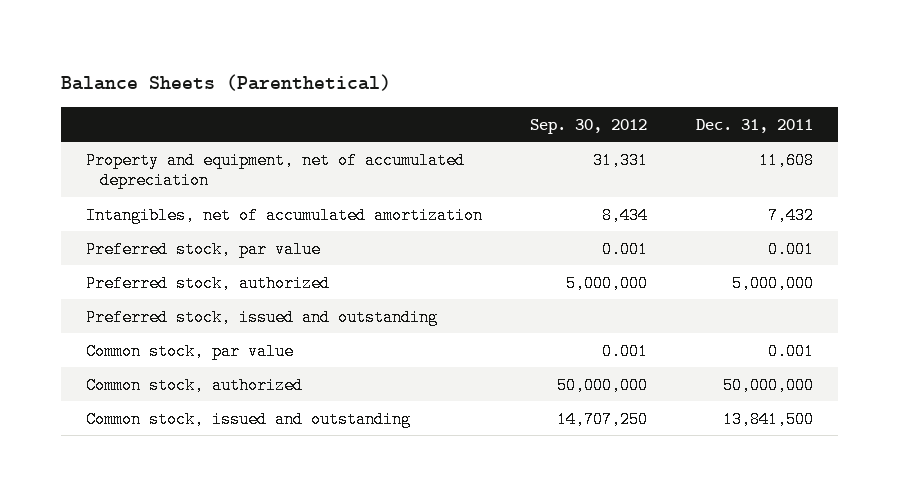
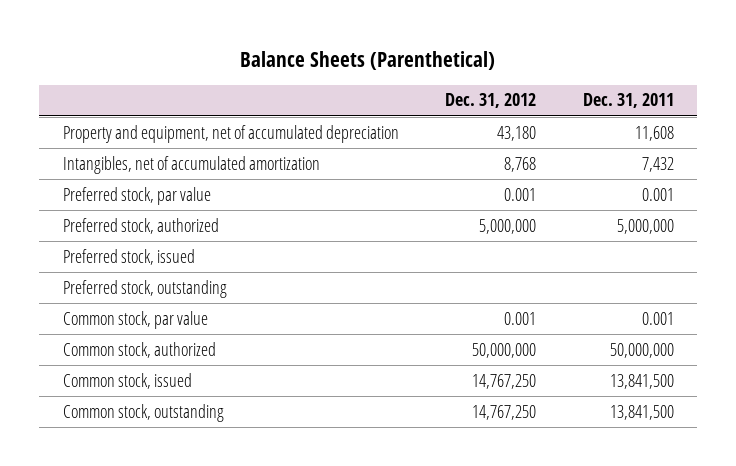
[530,118,648,134] Sep. 30, 2012 -> none
none -> [445,93,537,109] Dec. 31, 2012
none -> [62,248,195,265] Preferred stock, issued
[85,308,438,326] Preferred stock, issued and outstanding -> [62,279,227,298] Preferred stock, outstanding
none -> [62,372,192,389] Common stock, issued
[85,410,411,428] Common stock, issued and outstanding -> [62,403,224,422] Common stock, outstanding

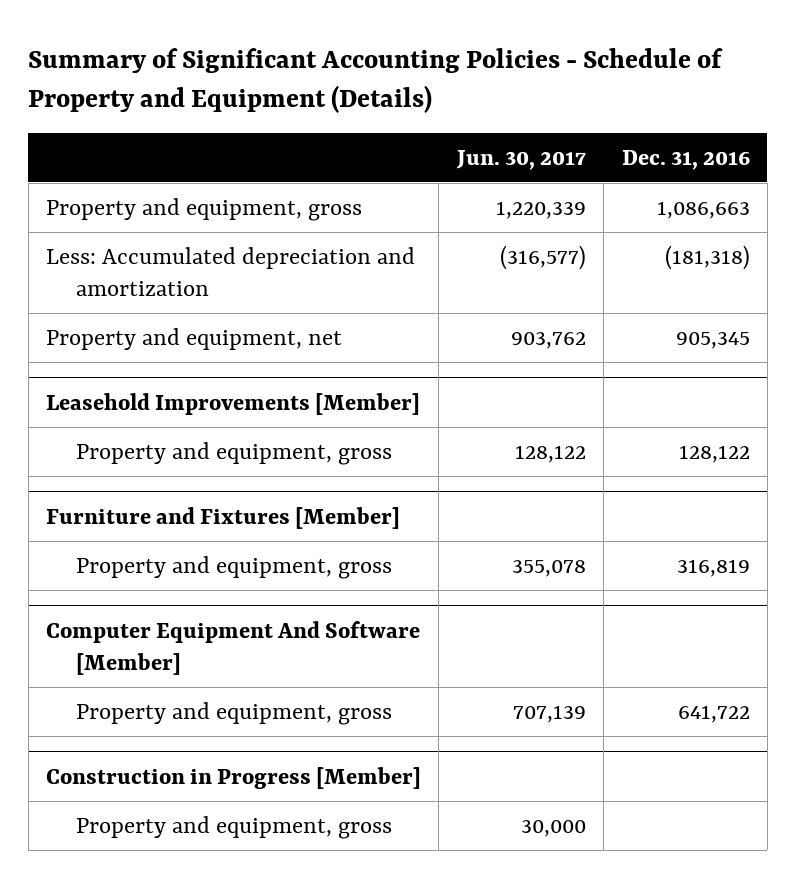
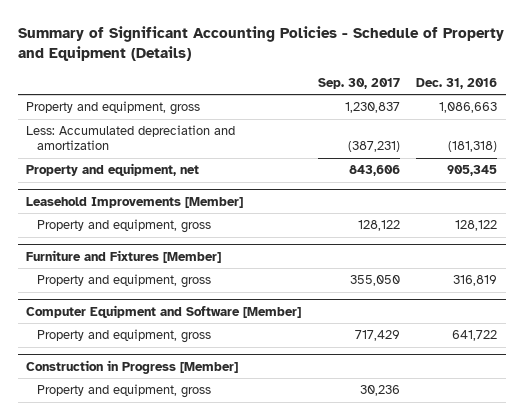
[455,149,586,170] Jun. 30, 2017 -> none
none -> [317,77,400,89] Sep. 30, 2017
[45,620,420,675] Computer Equipment And Software [Member] -> [26,304,302,318] Computer Equipment and Software [Member]

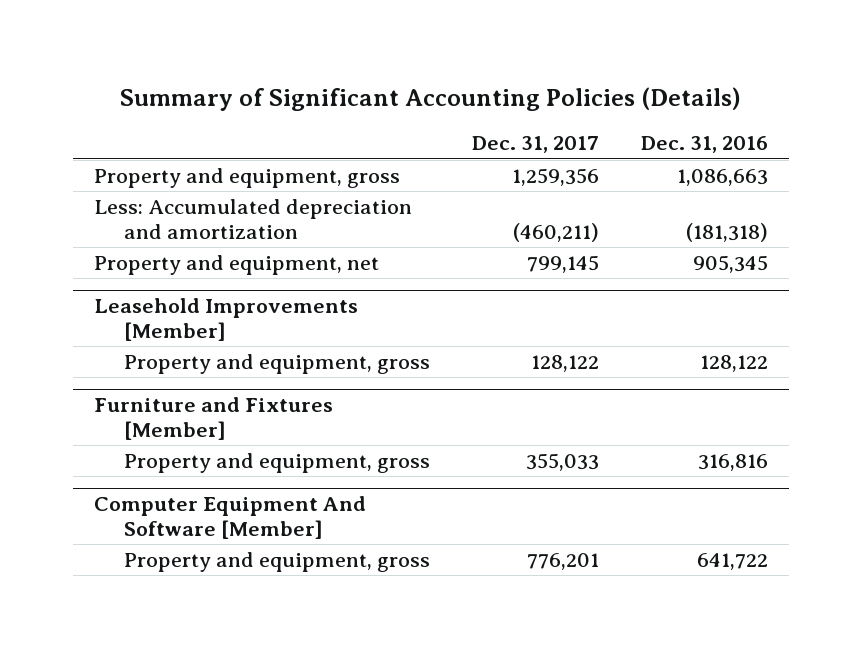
[18,25,505,61] Summary of Significant Accounting Policies - Schedule of Property and Equipment (Details) -> [119,87,741,112] Summary of Significant Accounting Policies (Details)
[317,77,400,89] Sep. 30, 2017 -> none
none -> [471,136,599,154] Dec. 31, 2017
[453,275,498,287] 316,819 -> [697,453,768,471] 316,816
[26,304,302,318] Computer Equipment and Software [Member] -> [94,496,367,540] Computer Equipment And Software [Member]
[26,359,239,374] Construction in Progress [Member] -> none
[37,384,212,399] Property and equipment, gross -> none

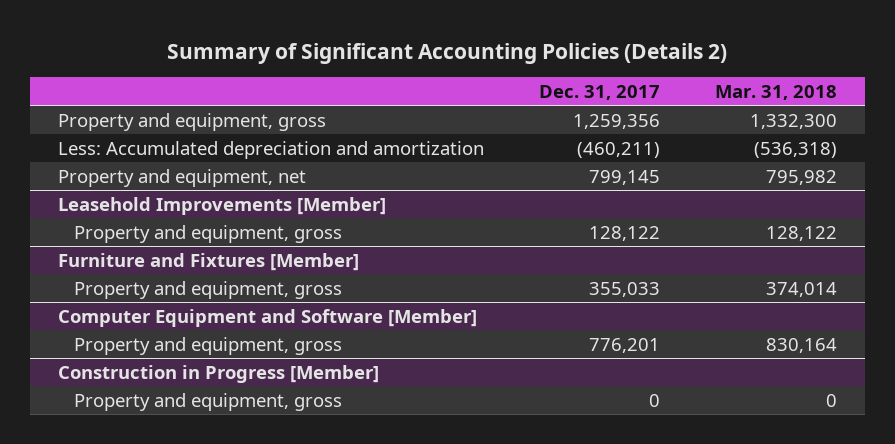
[119,87,741,112] Summary of Significant Accounting Policies (Details) -> [167,42,728,64] Summary of Significant Accounting Policies (Details 2)
[640,136,768,154] Dec. 31, 2016 -> none
none -> [715,84,838,100] Mar. 31, 2018
[94,496,367,540] Computer Equipment And Software [Member] -> [57,308,477,327] Computer Equipment and Software [Member]
none -> [57,364,379,383] Construction in Progress [Member]
none -> [74,392,343,411] Property and equipment, gross

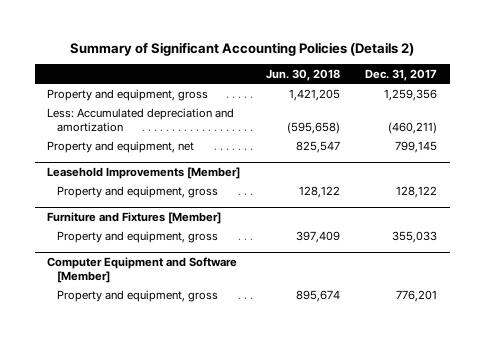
[715,84,838,100] Mar. 31, 2018 -> none
none -> [265,68,340,81] Jun. 30, 2018
[57,364,379,383] Construction in Progress [Member] -> none
[74,392,343,411] Property and equipment, gross -> none

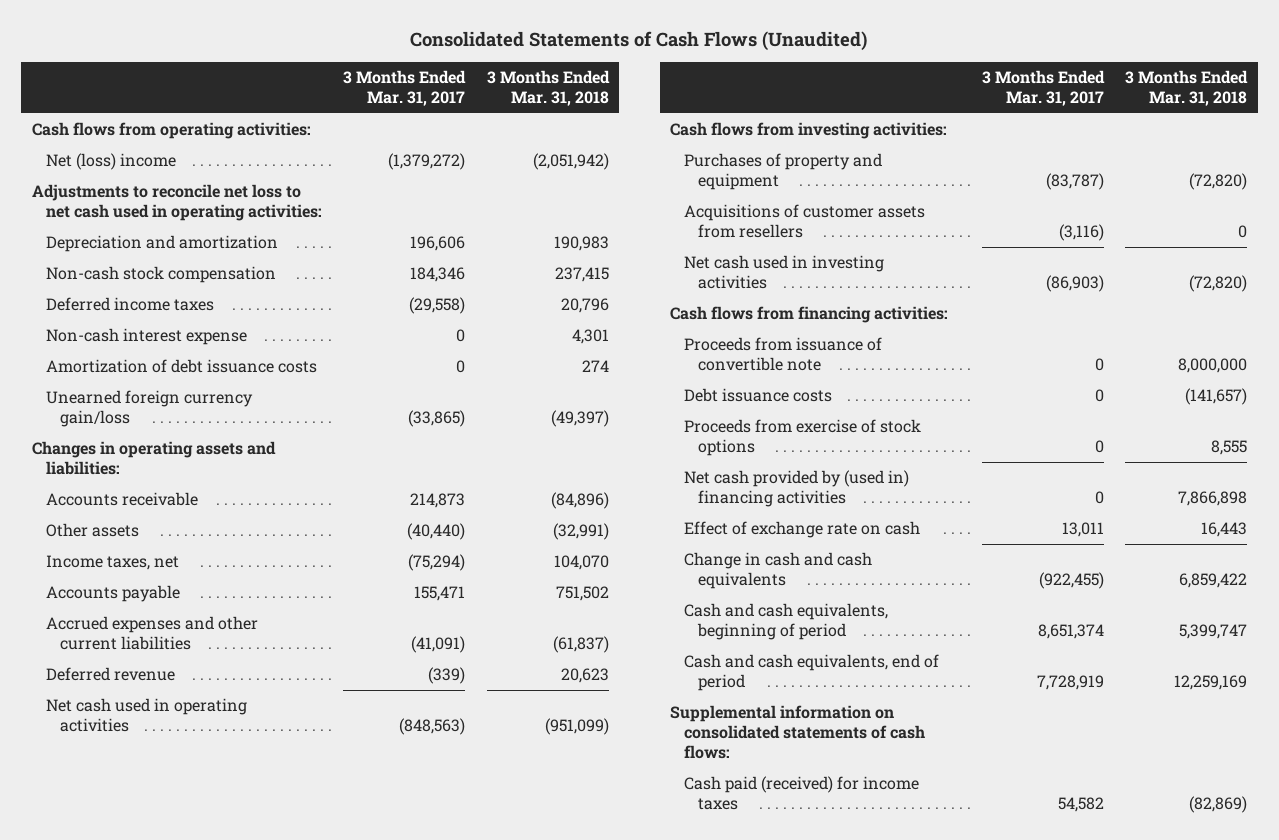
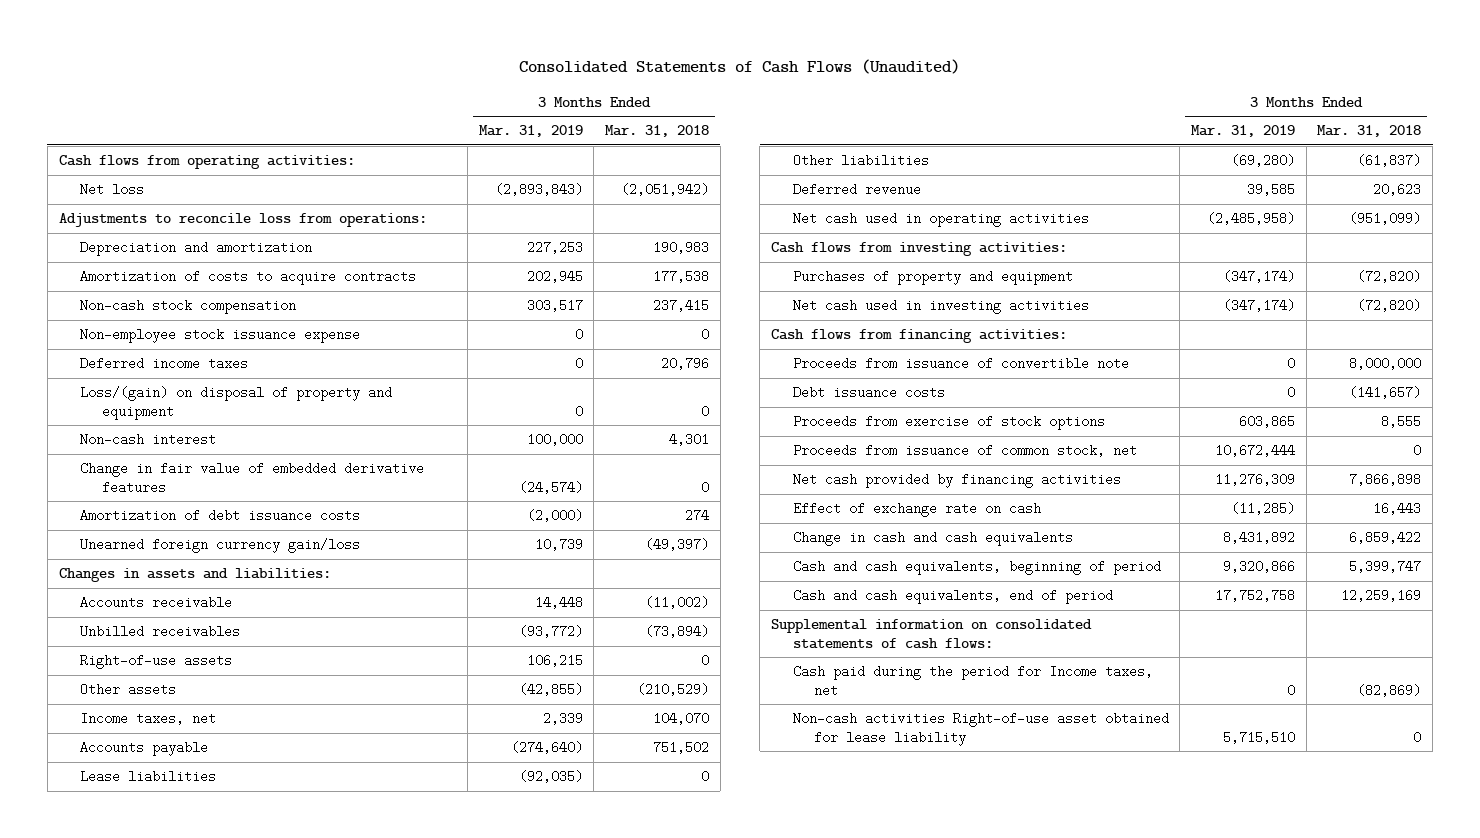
[343,70,467,107] 3 Months Ended Mar. 31, 2017 -> none
none -> [478,125,583,138] Mar. 31, 2019
[45,153,176,171] Net (loss) income -> [80,183,145,197] Net loss
[31,184,322,222] Adjustments to reconcile net loss to net cash used in operating activities: -> [58,213,427,228] Adjustments to reconcile loss from operations:
none -> [80,270,417,286] Amortization of costs to acquire contracts
none -> [80,328,361,344] Non-employee stock issuance expense
none -> [80,386,393,420] Loss/(gain) on disposal of property and equipment
[45,328,247,346] Non-cash interest expense -> [80,433,217,447] Non-cash interest
none -> [80,462,425,494] Change in fair value of embedded derivative features
[31,441,276,476] Changes in operating assets and liabilities: -> [58,568,331,583] Changes in assets and liabilities:
[550,492,609,510] (84,896) -> [645,596,710,610] (11,002)
none -> [80,625,241,639] Unbilled receivables
none -> [80,654,233,670] Right-of-use assets
[552,523,609,541] (32,991) -> [637,683,710,697] (210,529)
none -> [80,770,217,784] Lease liabilities
[45,616,258,651] Accrued expenses and other current liabilities -> [792,154,929,168] Other liabilities
[684,204,926,239] Acquisitions of customer assets from resellers -> none
none -> [792,444,1137,458] Proceeds from issuance of common stock, net
[684,470,910,508] Net cash provided by (used in) financing activities -> [792,473,1121,489] Net cash provided by financing activities
[684,776,920,811] Cash paid (received) for income taxes -> [792,665,1153,697] Cash paid during the period for Income taxes, net
none -> [792,712,1169,746] Non-cash activities Right-of-use asset obtained for lease liability

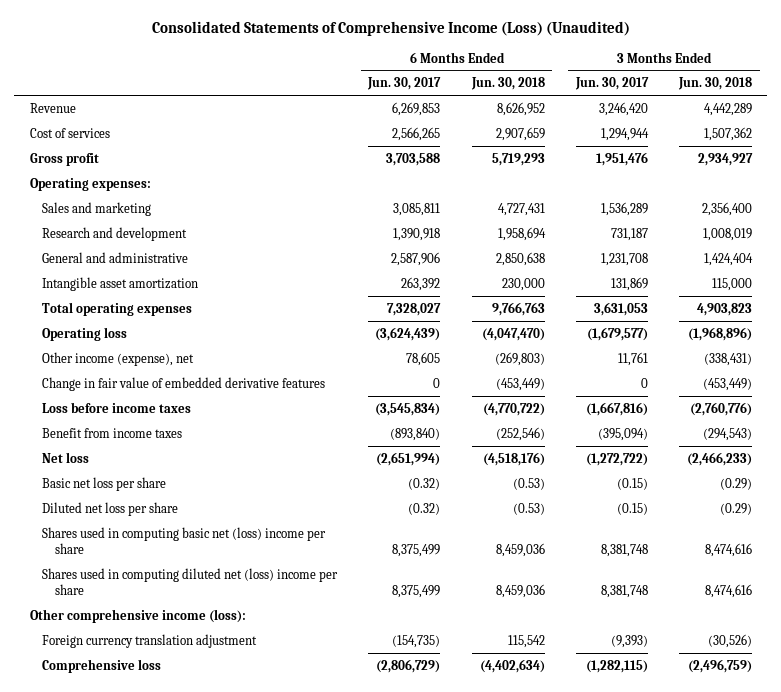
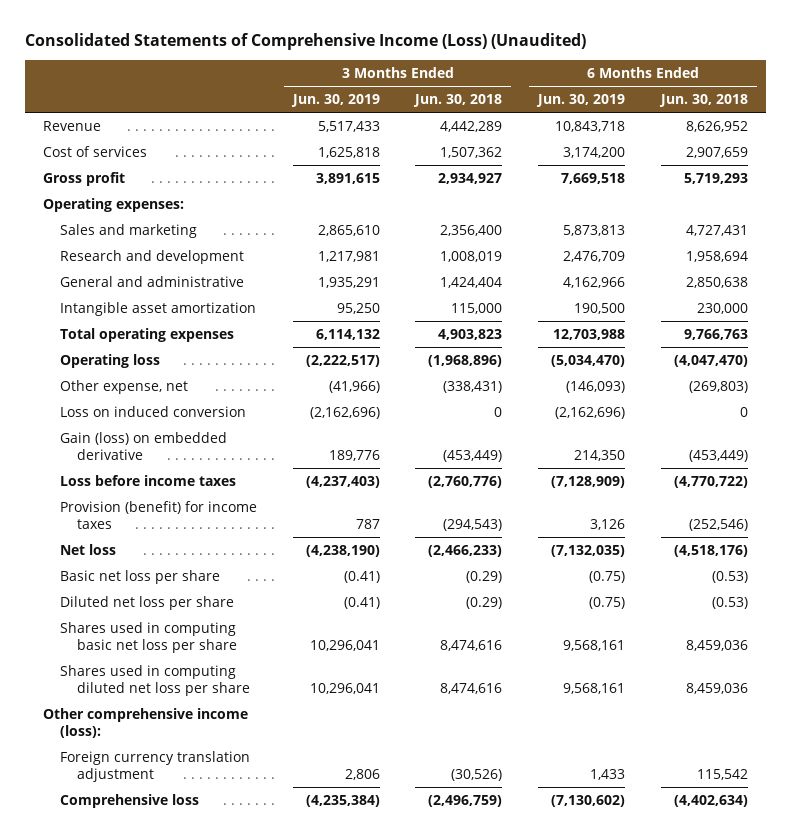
[367,77,442,91] Jun. 30, 2017 -> none
[574,77,649,91] Jun. 30, 2017 -> none
none -> [290,93,380,107] Jun. 30, 2019
none -> [536,93,626,107] Jun. 30, 2019
[42,351,195,366] Other income (expense), net -> [59,379,188,394] Other expense, net
none -> [59,405,246,417] Loss on induced conversion
[42,376,326,391] Change in fair value of embedded derivative features -> [59,431,227,460] Gain (loss) on embedded derivative
[42,427,183,438] Benefit from income taxes -> [59,500,257,529] Provision (benefit) for income taxes
[42,526,327,554] Shares used in computing basic net (loss) income per share -> [59,621,237,653] Shares used in computing basic net loss per share
[42,567,339,595] Shares used in computing diluted net (loss) income per share -> [59,664,250,696] Shares used in computing diluted net loss per share

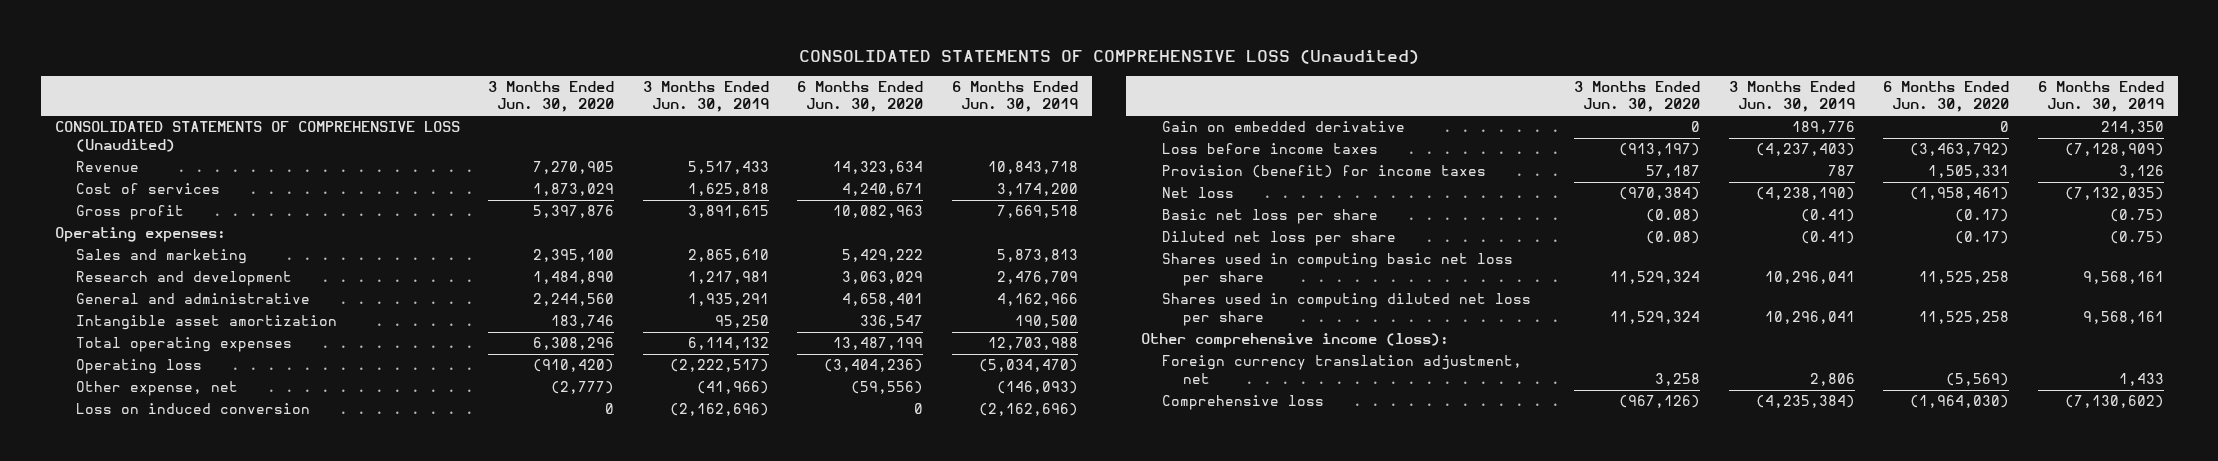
[24,33,586,51] Consolidated Statements of Comprehensive Income (Loss) (Unaudited) -> [799,49,1420,64] CONSOLIDATED STATEMENTS OF COMPREHENSIVE LOSS (Unaudited)
[413,93,503,107] Jun. 30, 2018 -> none
[658,93,748,107] Jun. 30, 2018 -> none
none -> [488,81,615,113] 3 Months Ended Jun. 30, 2020
none -> [797,81,924,113] 6 Months Ended Jun. 30, 2020
none -> [54,121,460,152] CONSOLIDATED STATEMENTS OF COMPREHENSIVE LOSS (Unaudited)
[59,431,227,460] Gain (loss) on embedded derivative -> [1161,121,1405,133] Gain on embedded derivative
[59,750,250,782] Foreign currency translation adjustment -> [1161,355,1522,384] Foreign currency translation adjustment, net

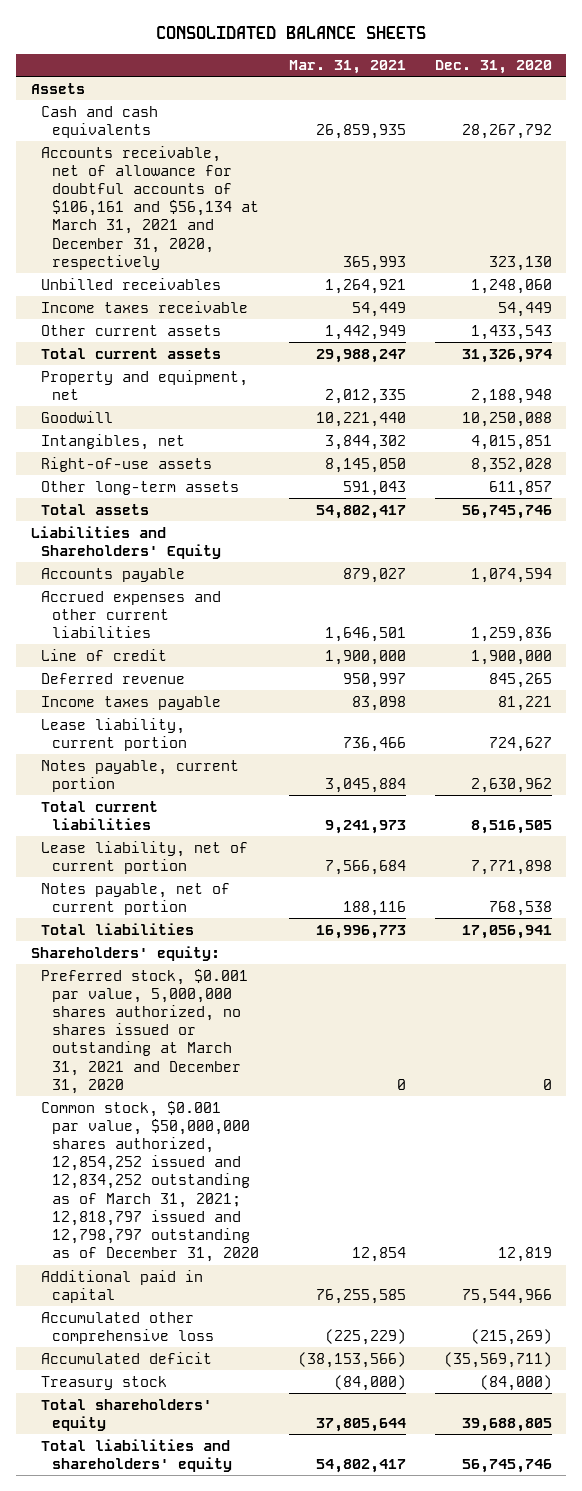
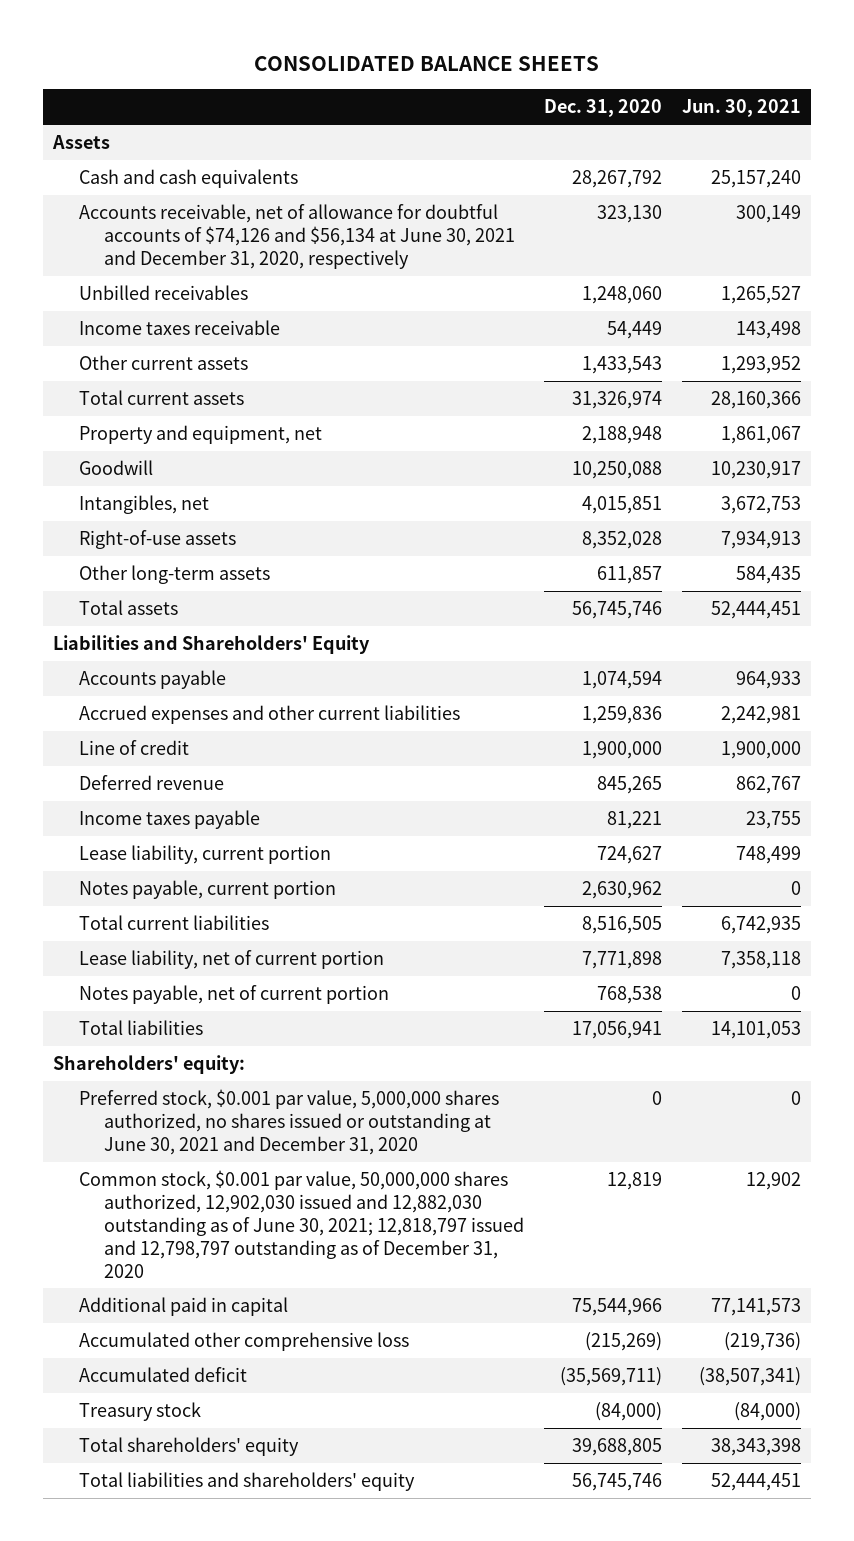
[288,60,406,75] Mar. 31, 2021 -> none
none -> [682,99,802,118] Jun. 30, 2021
[41,145,260,270] Accounts receivable, net of allowance for doubtful accounts of $106,161 and $56,134 at March 31, 2021 and December 31, 2020, respectively -> [78,204,516,269] Accounts receivable, net of allowance for doubtful accounts of $74,126 and $56,134 at June 30, 2021 and December 31, 2020, respectively
[41,968,249,1094] Preferred stock, $0.001 par value, 5,000,000 shares authorized, no shares issued or outstanding at March 31, 2021 and December 31, 2020 -> [78,1089,499,1155] Preferred stock, $0.001 par value, 5,000,000 shares authorized, no shares issued or outstanding at June 30, 2021 and December 31, 2020
[41,1100,260,1263] Common stock, $0.001 par value, $50,000,000 shares authorized, 12,854,252 issued and 12,834,252 outstanding as of March 31, 2021; 12,818,797 issued and 12,798,797 outstanding as of December 31, 2020 -> [78,1170,525,1278] Common stock, $0.001 par value, 50,000,000 shares authorized, 12,902,030 issued and 12,882,030 outstanding as of June 30, 2021; 12,818,797 issued and 12,798,797 outstanding as of December 31, 2020

